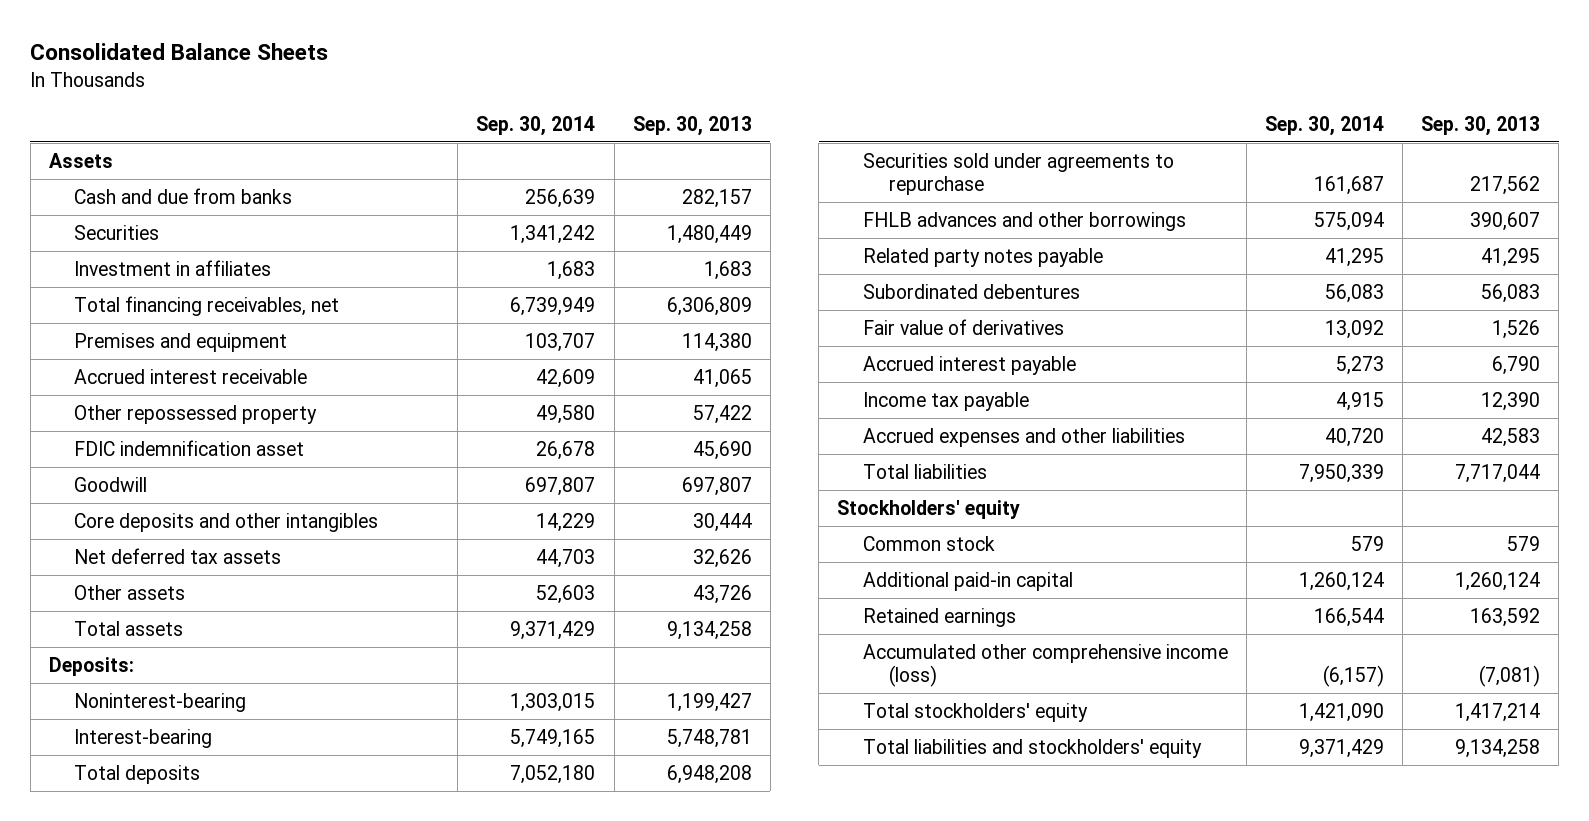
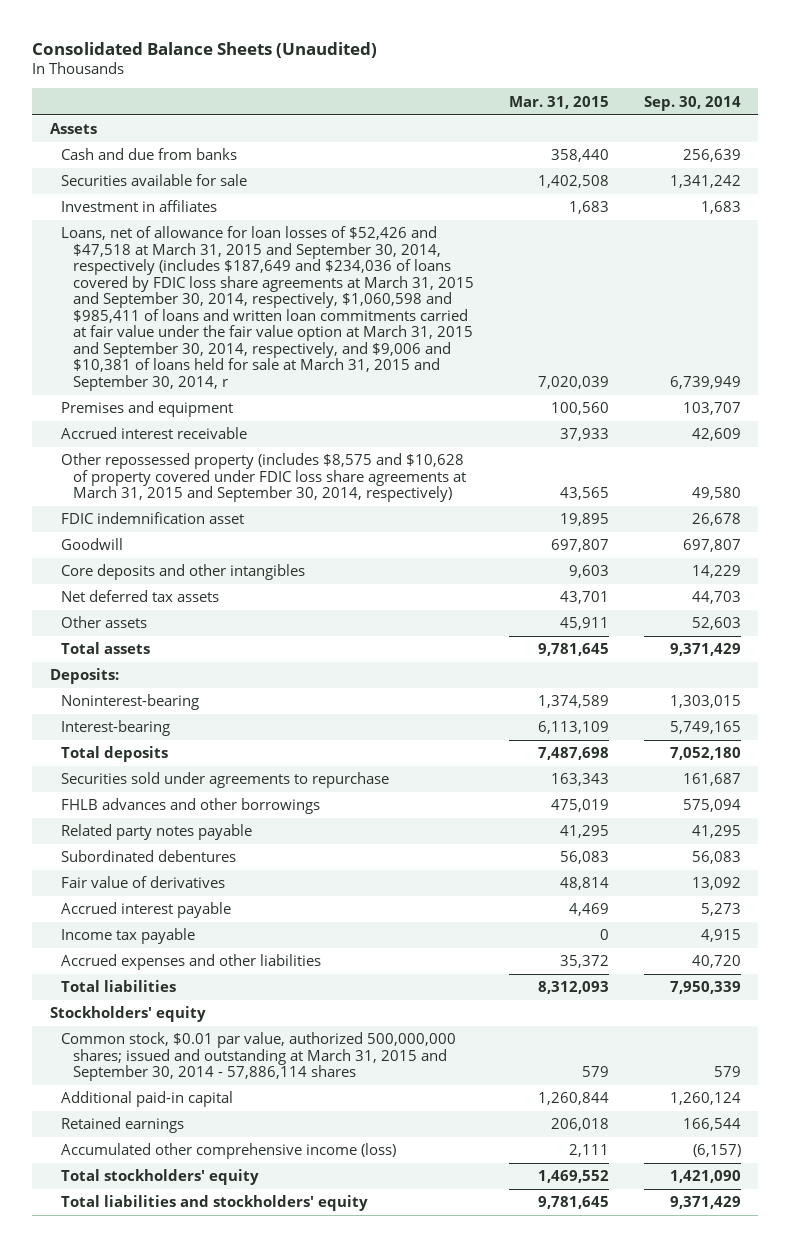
[30,43,329,61] Consolidated Balance Sheets -> [32,41,378,58] Consolidated Balance Sheets (Unaudited)
[632,115,752,136] Sep. 30, 2013 -> none
none -> [508,95,609,109] Mar. 31, 2015
[74,224,160,240] Securities -> [61,174,248,187] Securities available for sale
[74,295,340,316] Total financing receivables, net -> [61,226,474,391] Loans, net of allowance for loan losses of $52,426 and $47,518 at March 31, 2015 and September 30, 2014, respectively (includes $187,649 and $234,036 of loans covered by FDIC loss share agreements at March 31, 2015 and September 30, 2014, respectively, $1,060,598 and $985,411 of loans and written loan commitments carried at fair value under the fair value option at March 31, 2015 and September 30, 2014, respectively, and $9,006 and $10,381 of loans held for sale at March 31, 2015 and September 30, 2014, r
[74,404,318,424] Other repossessed property -> [61,453,466,503] Other repossessed property (includes $8,575 and $10,628 of property covered under FDIC loss share agreements at March 31, 2015 and September 30, 2014, respectively)
[862,535,995,551] Common stock -> [61,1032,457,1082] Common stock, $0.01 par value, authorized 500,000,000 shares; issued and outstanding at March 31, 2015 and September 30, 2014 - 57,886,114 shares

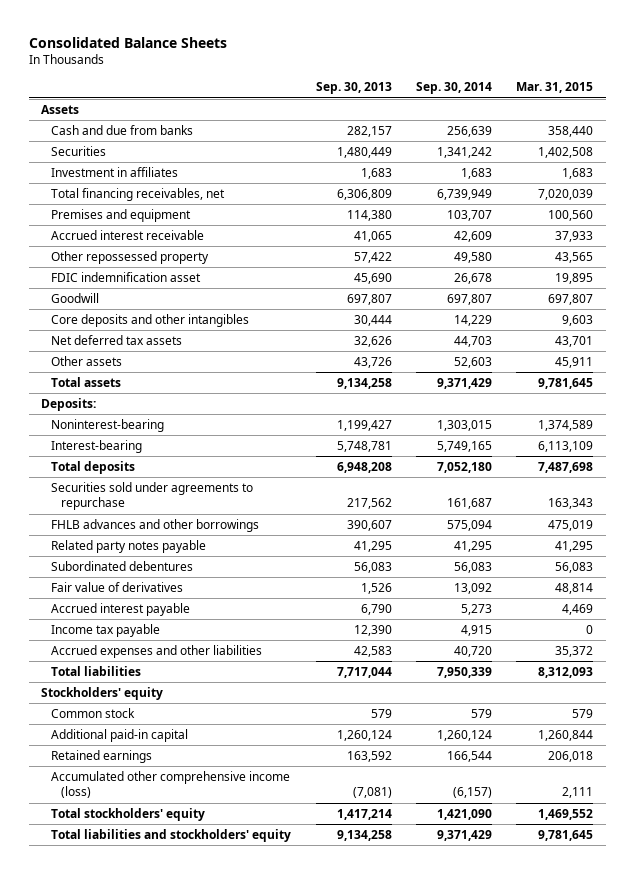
[32,41,378,58] Consolidated Balance Sheets (Unaudited) -> [29,37,228,49] Consolidated Balance Sheets
none -> [315,82,392,95] Sep. 30, 2013
[61,174,248,187] Securities available for sale -> [51,146,107,157] Securities
[61,226,474,391] Loans, net of allowance for loan losses of $52,426 and $47,518 at March 31, 2015 and September 30, 2014, respectively (includes $187,649 and $234,036 of loans covered by FDIC loss share agreements at March 31, 2015 and September 30, 2014, respectively, $1,060,598 and $985,411 of loans and written loan commitments carried at fair value under the fair value option at March 31, 2015 and September 30, 2014, respectively, and $9,006 and $10,381 of loans held for sale at March 31, 2015 and September 30, 2014, r -> [51,188,226,202] Total financing receivables, net
[61,453,466,503] Other repossessed property (includes $8,575 and $10,628 of property covered under FDIC loss share agreements at March 31, 2015 and September 30, 2014, respectively) -> [51,251,210,265] Other repossessed property
[61,1032,457,1082] Common stock, $0.01 par value, authorized 500,000,000 shares; issued and outstanding at March 31, 2015 and September 30, 2014 - 57,886,114 shares -> [51,708,136,719] Common stock

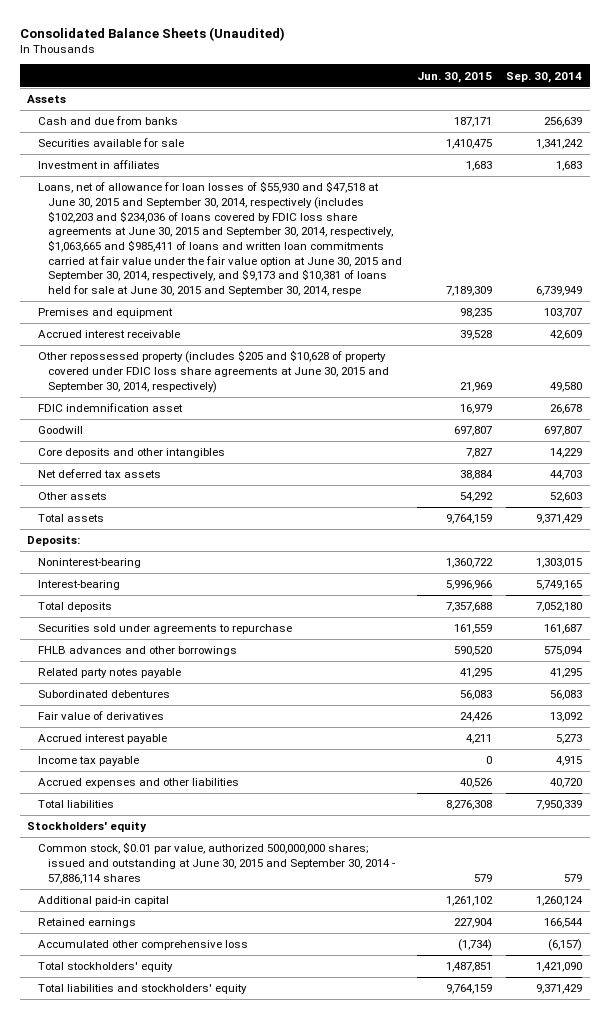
[29,37,228,49] Consolidated Balance Sheets -> [19,26,285,41] Consolidated Balance Sheets (Unaudited)
[315,82,392,95] Sep. 30, 2013 -> none
[516,82,594,94] Mar. 31, 2015 -> none
none -> [416,71,492,83] Jun. 30, 2015
[51,146,107,157] Securities -> [37,138,184,148] Securities available for sale
[51,188,226,202] Total financing receivables, net -> [37,181,402,296] Loans, net of allowance for loan losses of $55,930 and $47,518 at June 30, 2015 and September 30, 2014, respectively (includes $102,203 and $234,036 of loans covered by FDIC loss share agreements at June 30, 2015 and September 30, 2014, respectively, $1,063,665 and $985,411 of loans and written loan commitments carried at fair value under the fair value option at June 30, 2015 and September 30, 2014, respectively, and $9,173 and $10,381 of loans held for sale at June 30, 2015 and September 30, 2014, respe
[51,251,210,265] Other repossessed property -> [37,350,389,393] Other repossessed property (includes $205 and $10,628 of property covered under FDIC loss share agreements at June 30, 2015 and September 30, 2014, respectively)
[51,708,136,719] Common stock -> [37,842,395,884] Common stock, $0.01 par value, authorized 500,000,000 shares; issued and outstanding at June 30, 2015 and September 30, 2014 - 57,886,114 shares
[51,771,291,799] Accumulated other comprehensive income (loss) -> [37,940,248,951] Accumulated other comprehensive loss

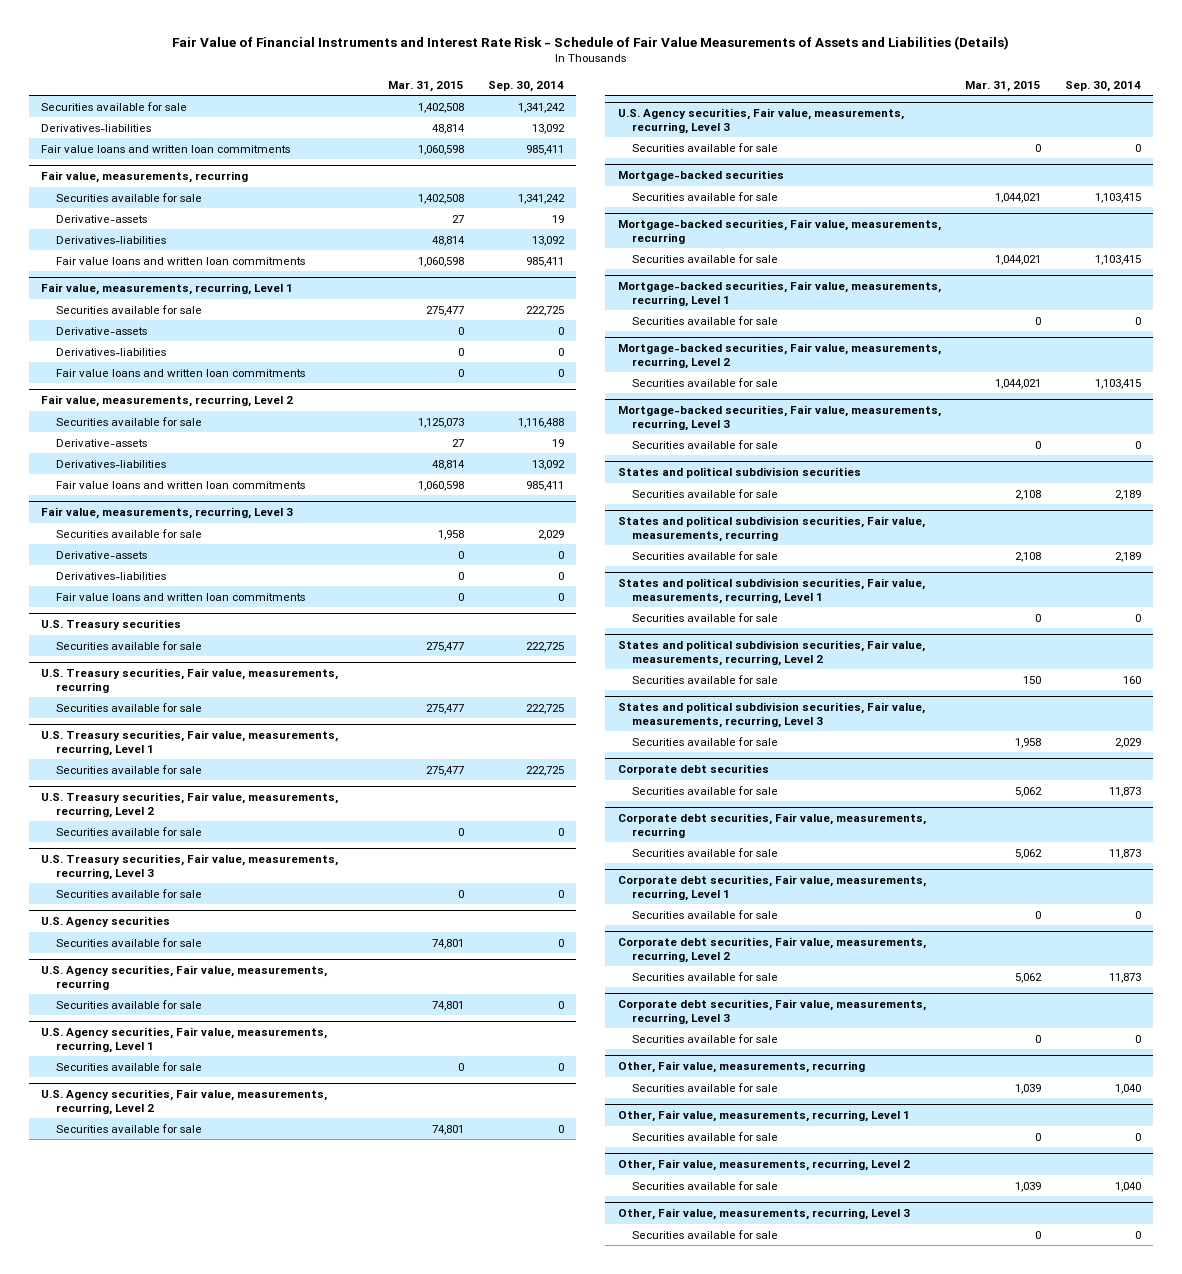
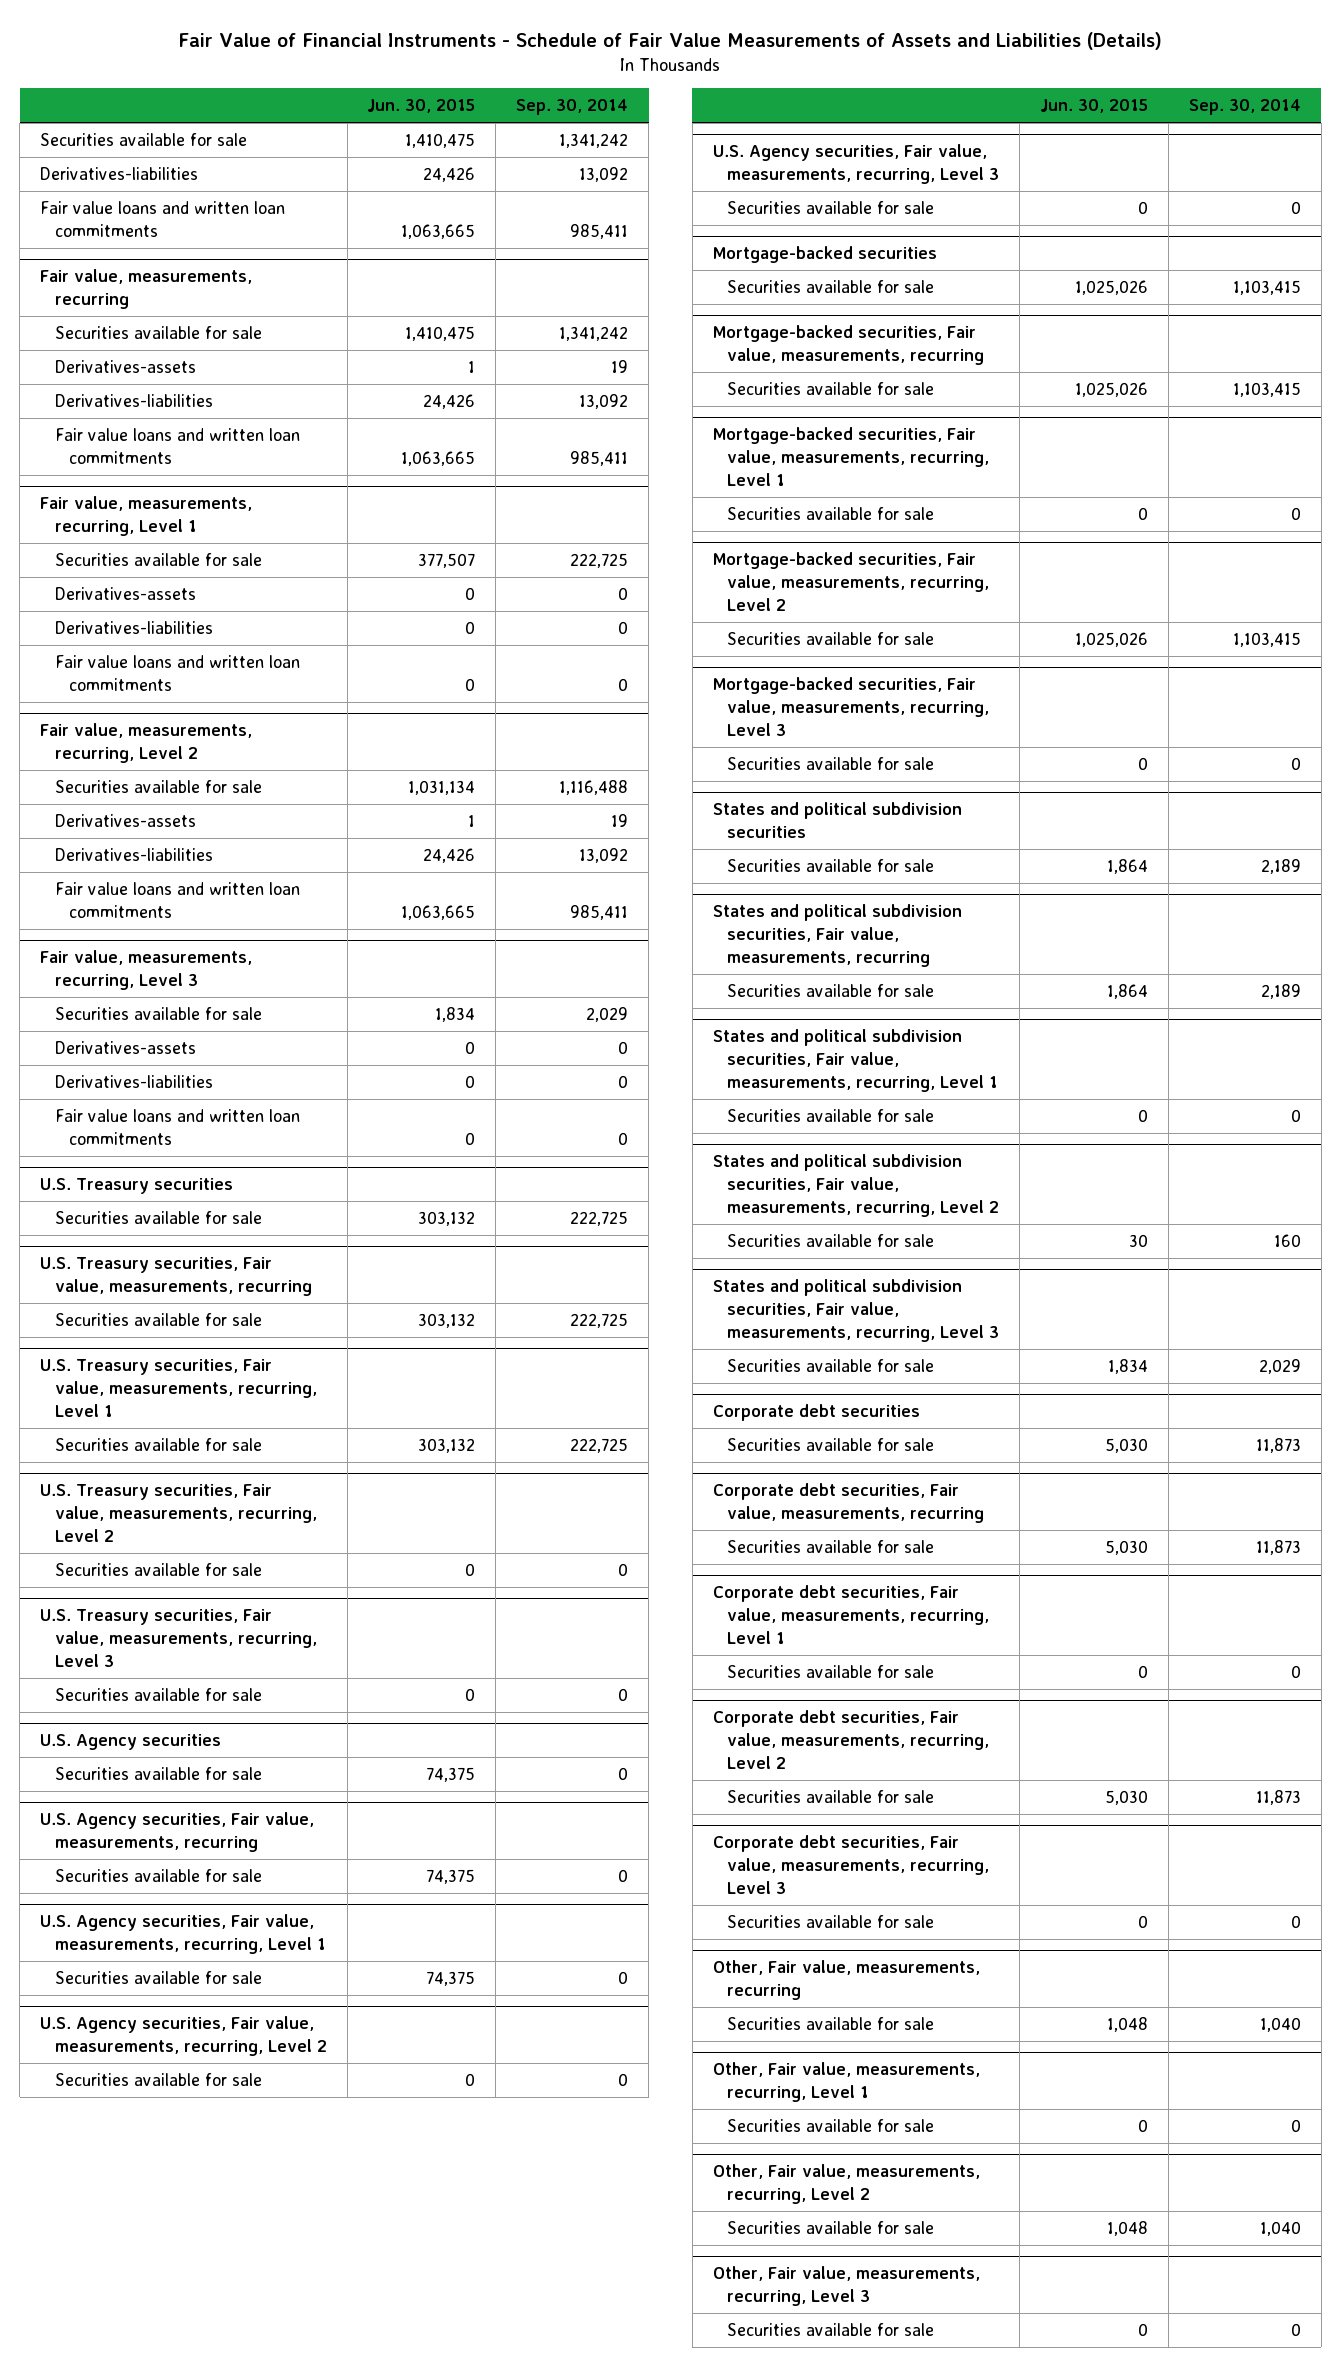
[171,35,1009,50] Fair Value of Financial Instruments and Interest Rate Risk - Schedule of Fair Value Measurements of Assets and Liabilities (Details) -> [178,32,1163,51] Fair Value of Financial Instruments - Schedule of Fair Value Measurements of Assets and Liabilities (Details)
[388,80,465,92] Mar. 31, 2015 -> none
none -> [367,99,476,114] Jun. 30, 2015
[55,214,147,223] Derivative-assets -> [54,359,196,373] Derivatives-assets
[55,326,147,335] Derivative-assets -> [54,586,196,600] Derivatives-assets
[55,438,147,447] Derivative-assets -> [54,813,196,827] Derivatives-assets
[55,550,147,559] Derivative-assets -> [54,1040,196,1054] Derivatives-assets

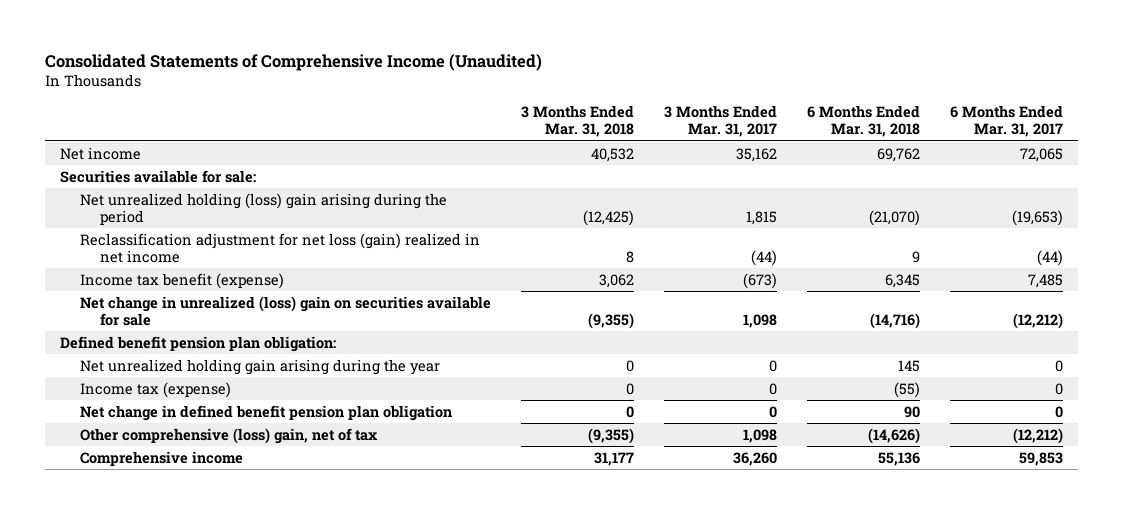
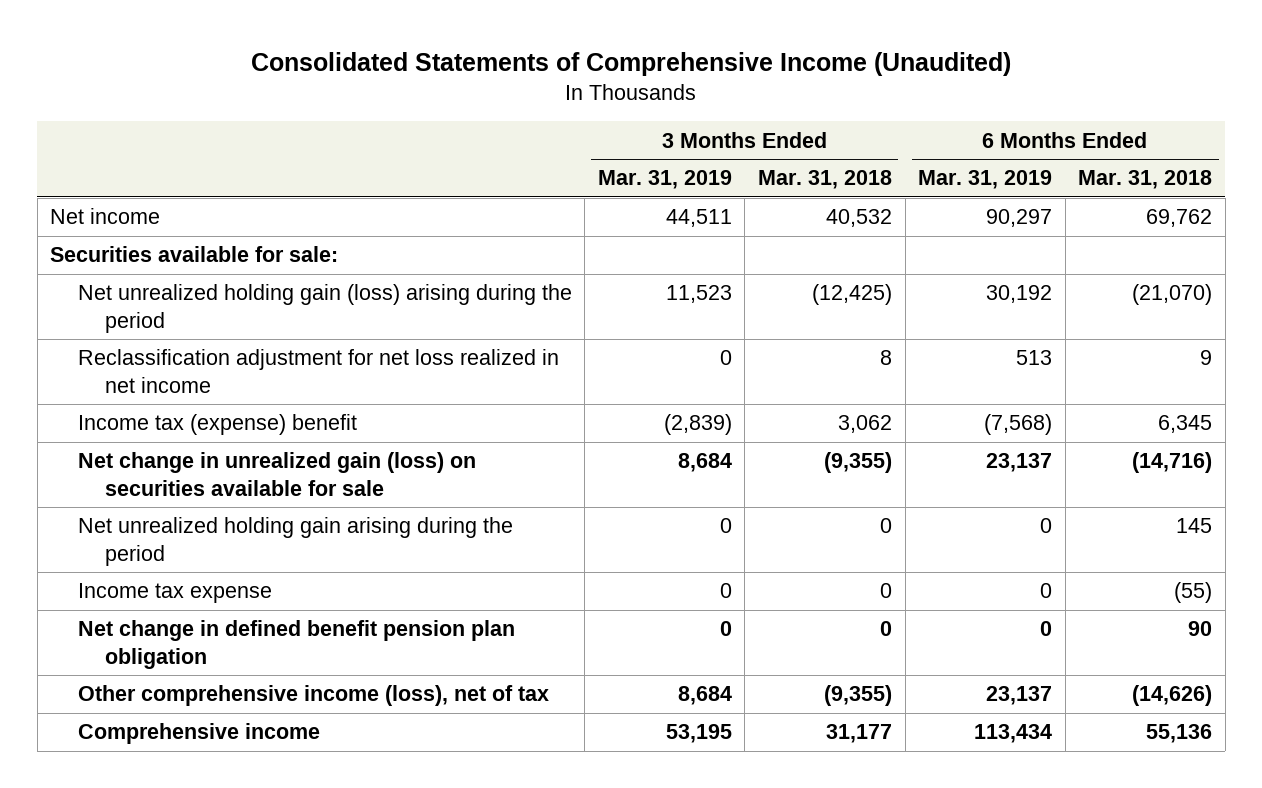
[664,105,778,138] 3 Months Ended Mar. 31, 2017 -> none
[950,105,1064,138] 6 Months Ended Mar. 31, 2017 -> none
none -> [597,170,732,190] Mar. 31, 2019
none -> [918,170,1053,190] Mar. 31, 2019
[59,335,336,352] Defined benefit pension plan obligation: -> none
[79,192,447,225] Net unrealized holding (loss) gain arising during the period -> [77,284,572,333] Net unrealized holding gain (loss) arising during the period
[79,232,480,263] Reclassification adjustment for net loss (gain) realized in net income -> [77,349,559,393] Reclassification adjustment for net loss realized in net income
[79,272,284,289] Income tax benefit (expense) -> [77,414,357,436] Income tax (expense) benefit
[79,295,491,326] Net change in unrealized (loss) gain on securities available for sale -> [77,452,476,496] Net change in unrealized gain (loss) on securities available for sale
[79,358,440,375] Net unrealized holding gain arising during the year -> [77,517,513,566] Net unrealized holding gain arising during the period
[79,381,231,398] Income tax (expense) -> [77,583,272,604] Income tax expense
[79,427,378,444] Other comprehensive (loss) gain, net of tax -> [77,685,549,707] Other comprehensive income (loss), net of tax

